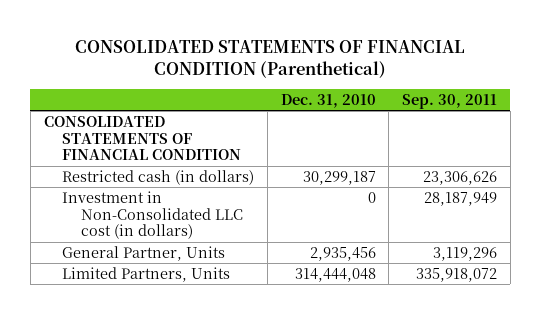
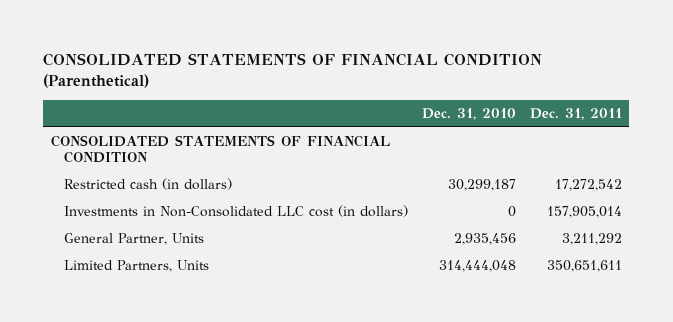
[402,93,498,109] Sep. 30, 2011 -> none
none -> [530,108,623,121] Dec. 31, 2011
[62,190,243,240] Investment in Non-Consolidated LLC cost (in dollars) -> [63,205,408,218] Investments in Non-Consolidated LLC cost (in dollars)

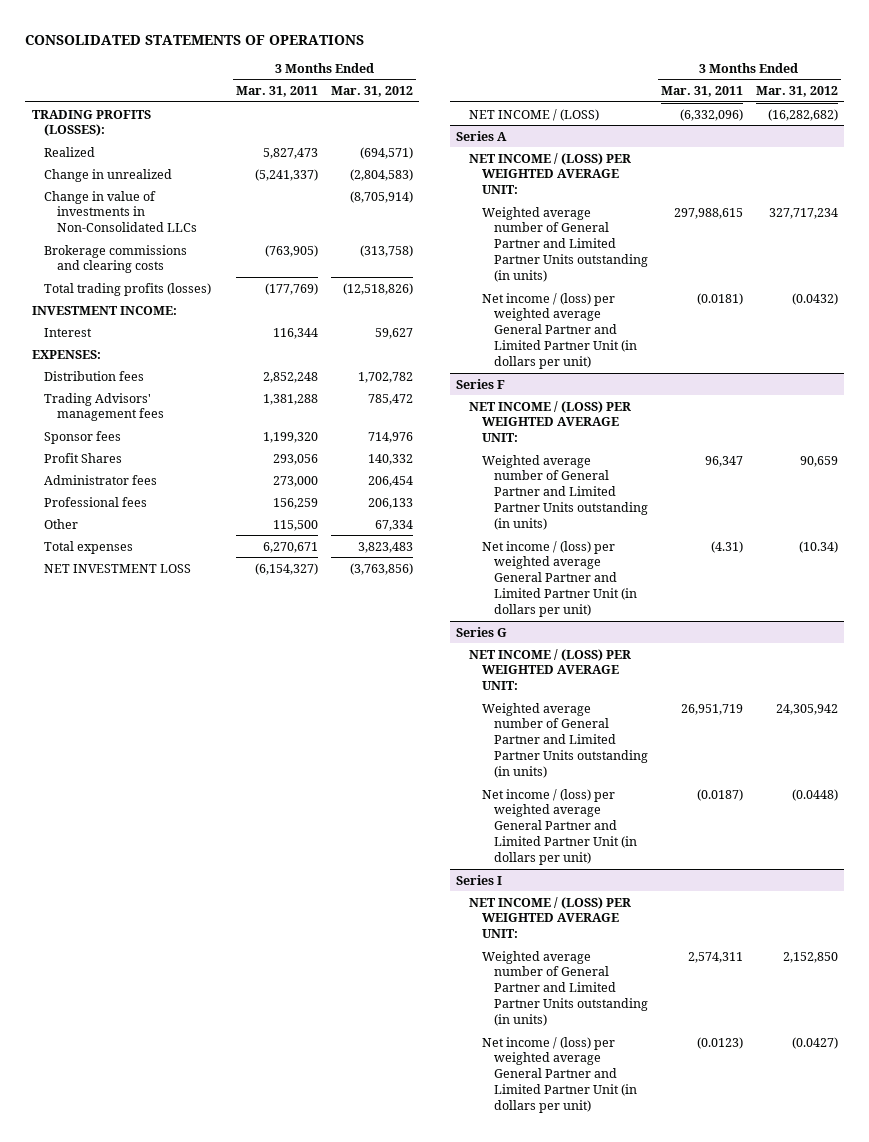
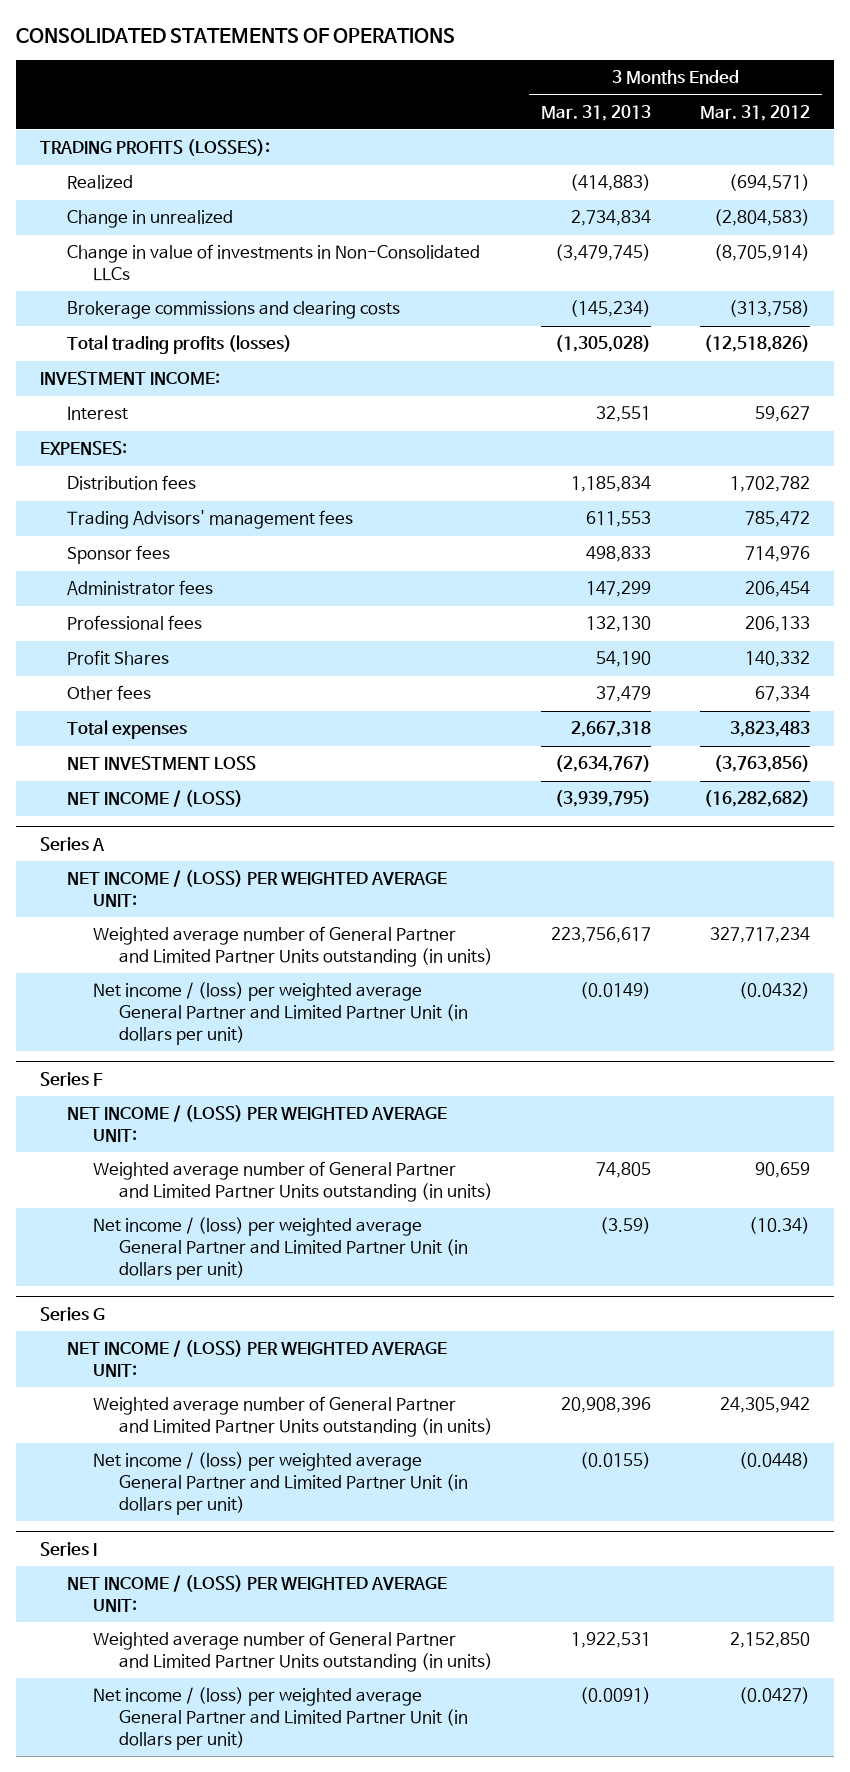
[236,86,319,98] Mar. 31, 2011 -> none
none -> [541,104,652,121] Mar. 31, 2013
[44,452,123,463] Profit Shares -> [66,650,169,666] Profit Shares
[44,518,79,529] Other -> [66,685,151,701] Other fees

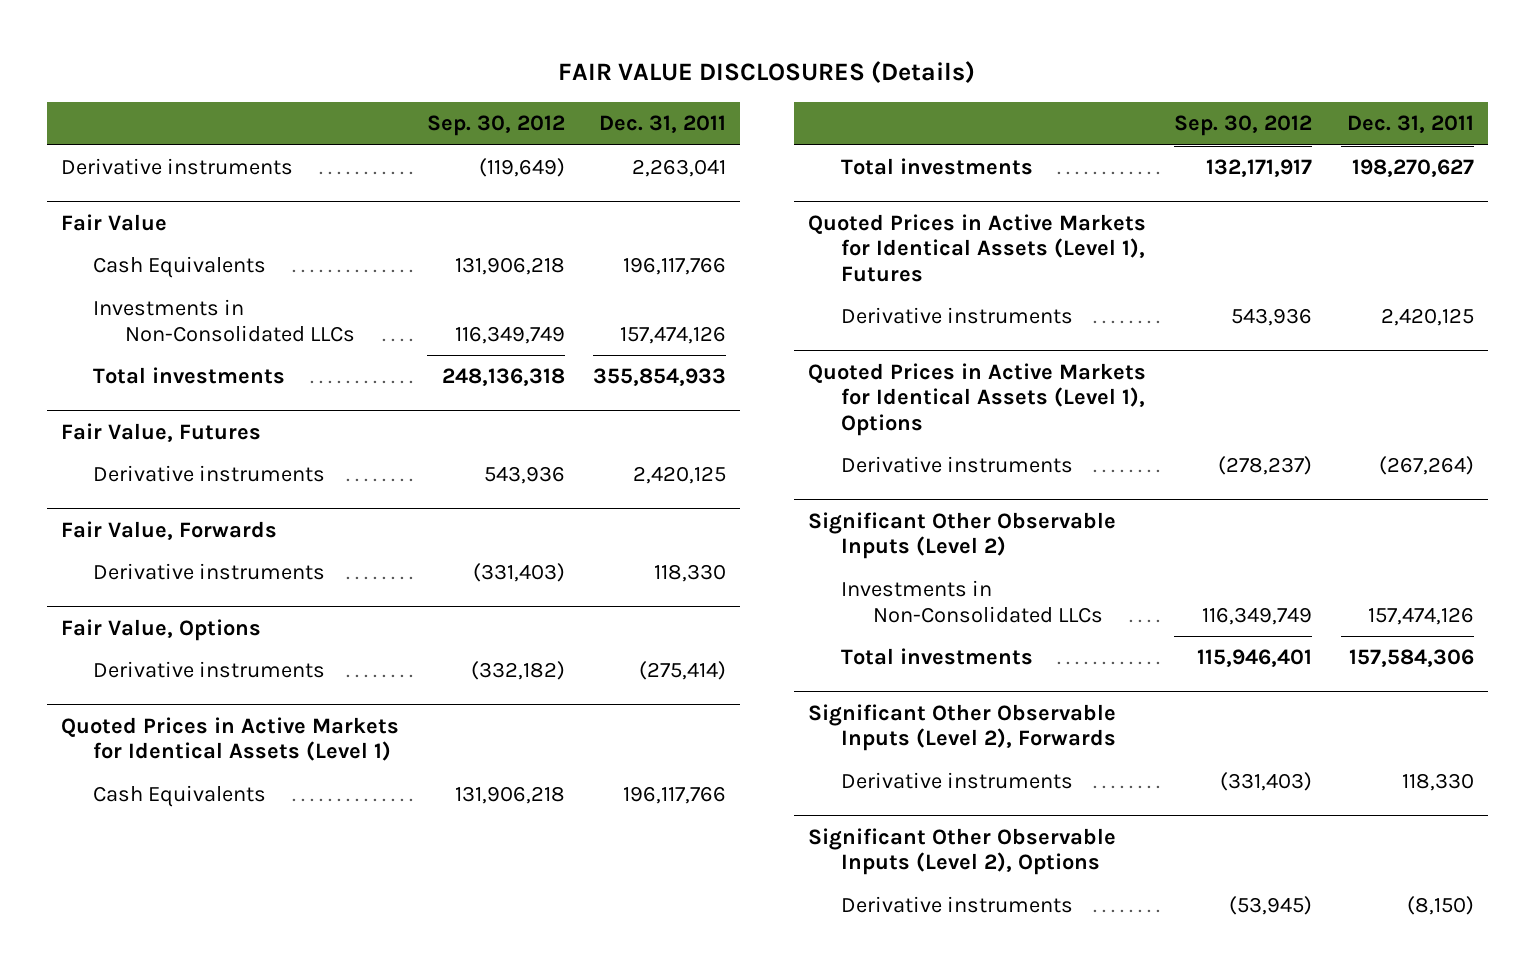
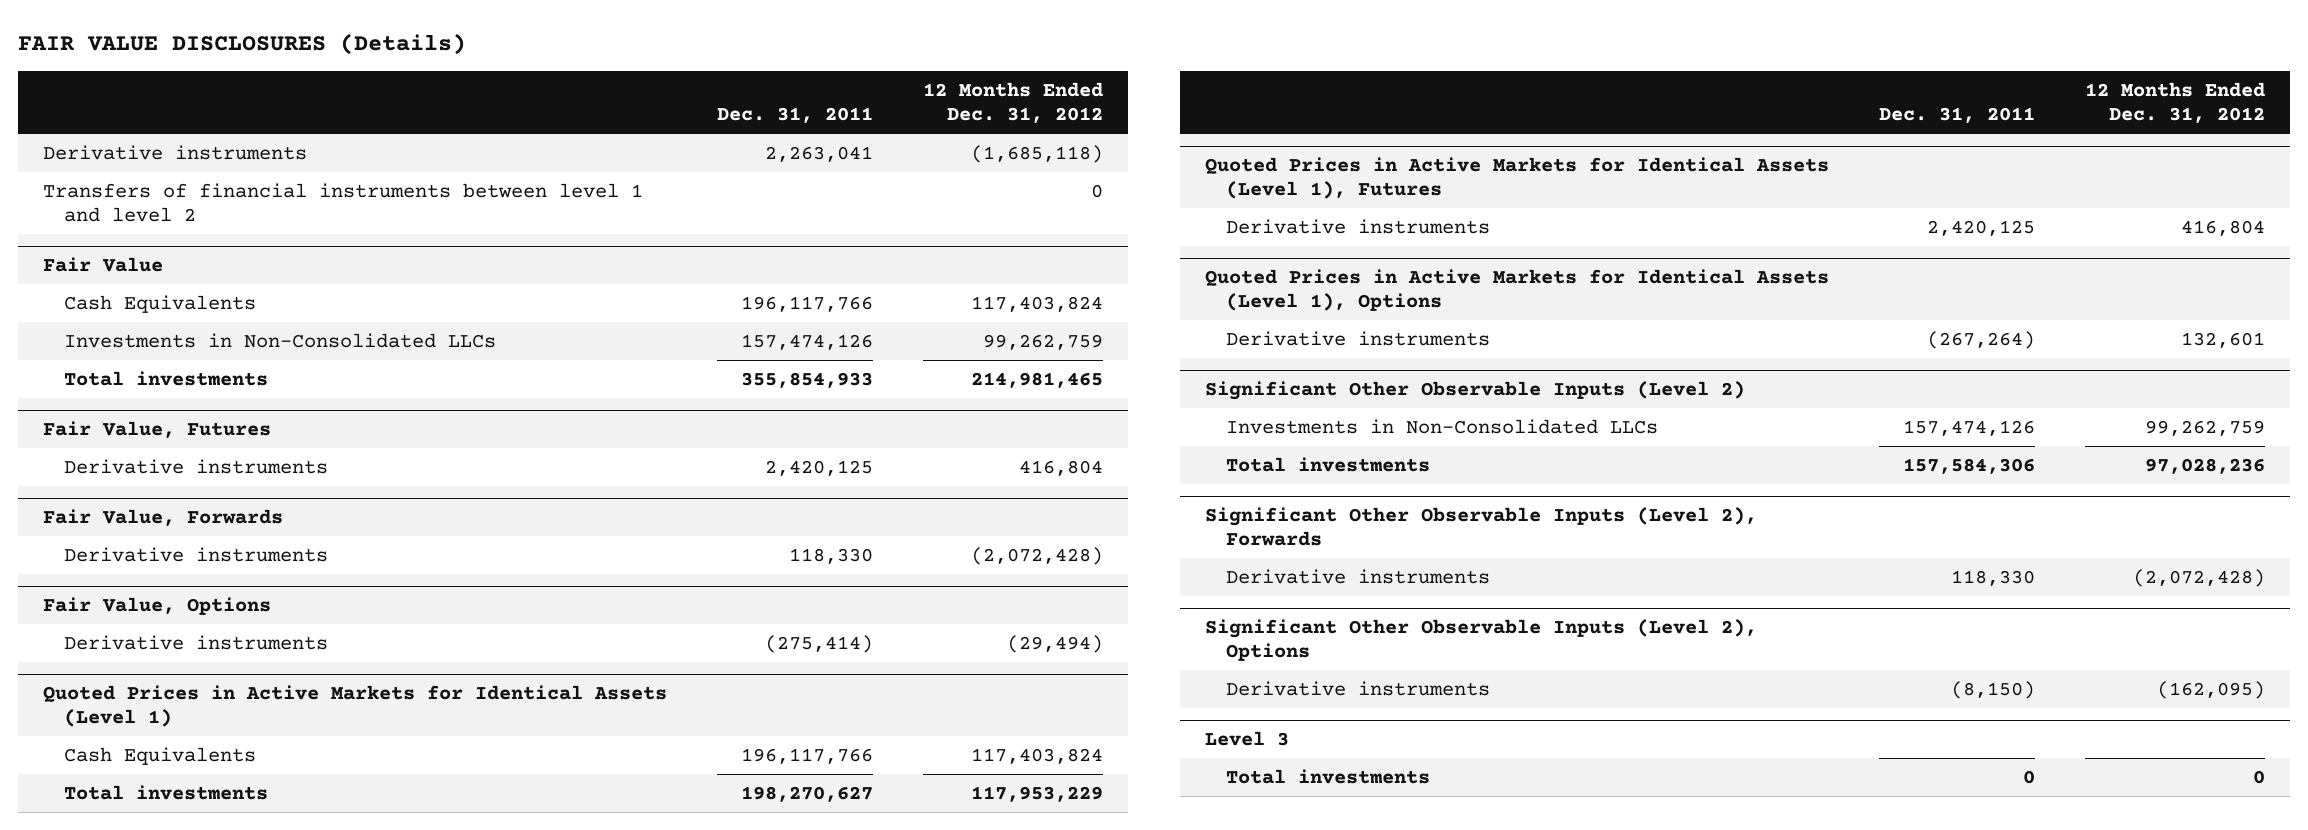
[426,115,565,137] Sep. 30, 2012 -> none
none -> [923,81,1104,124] 12 Months Ended Dec. 31, 2012
none -> [43,182,644,223] Transfers of financial instruments between level 1 and level 2
none -> [1204,731,1289,747] Level 3
none -> [1226,768,1431,784] Total investments

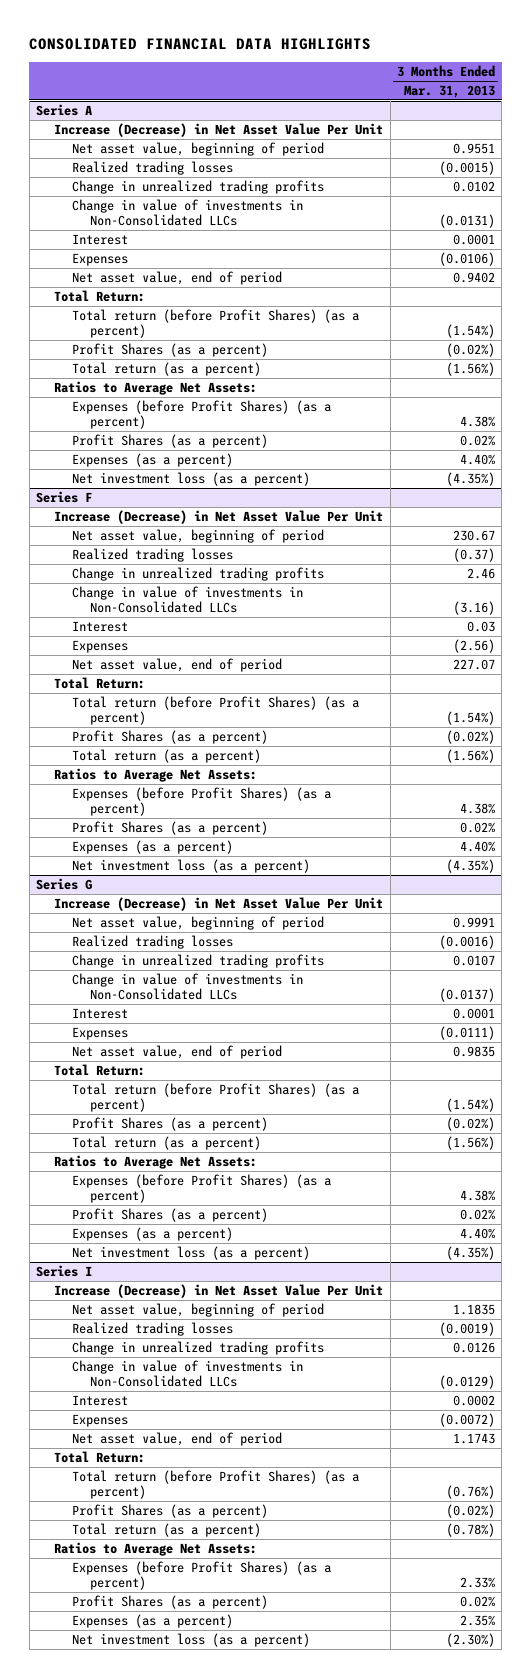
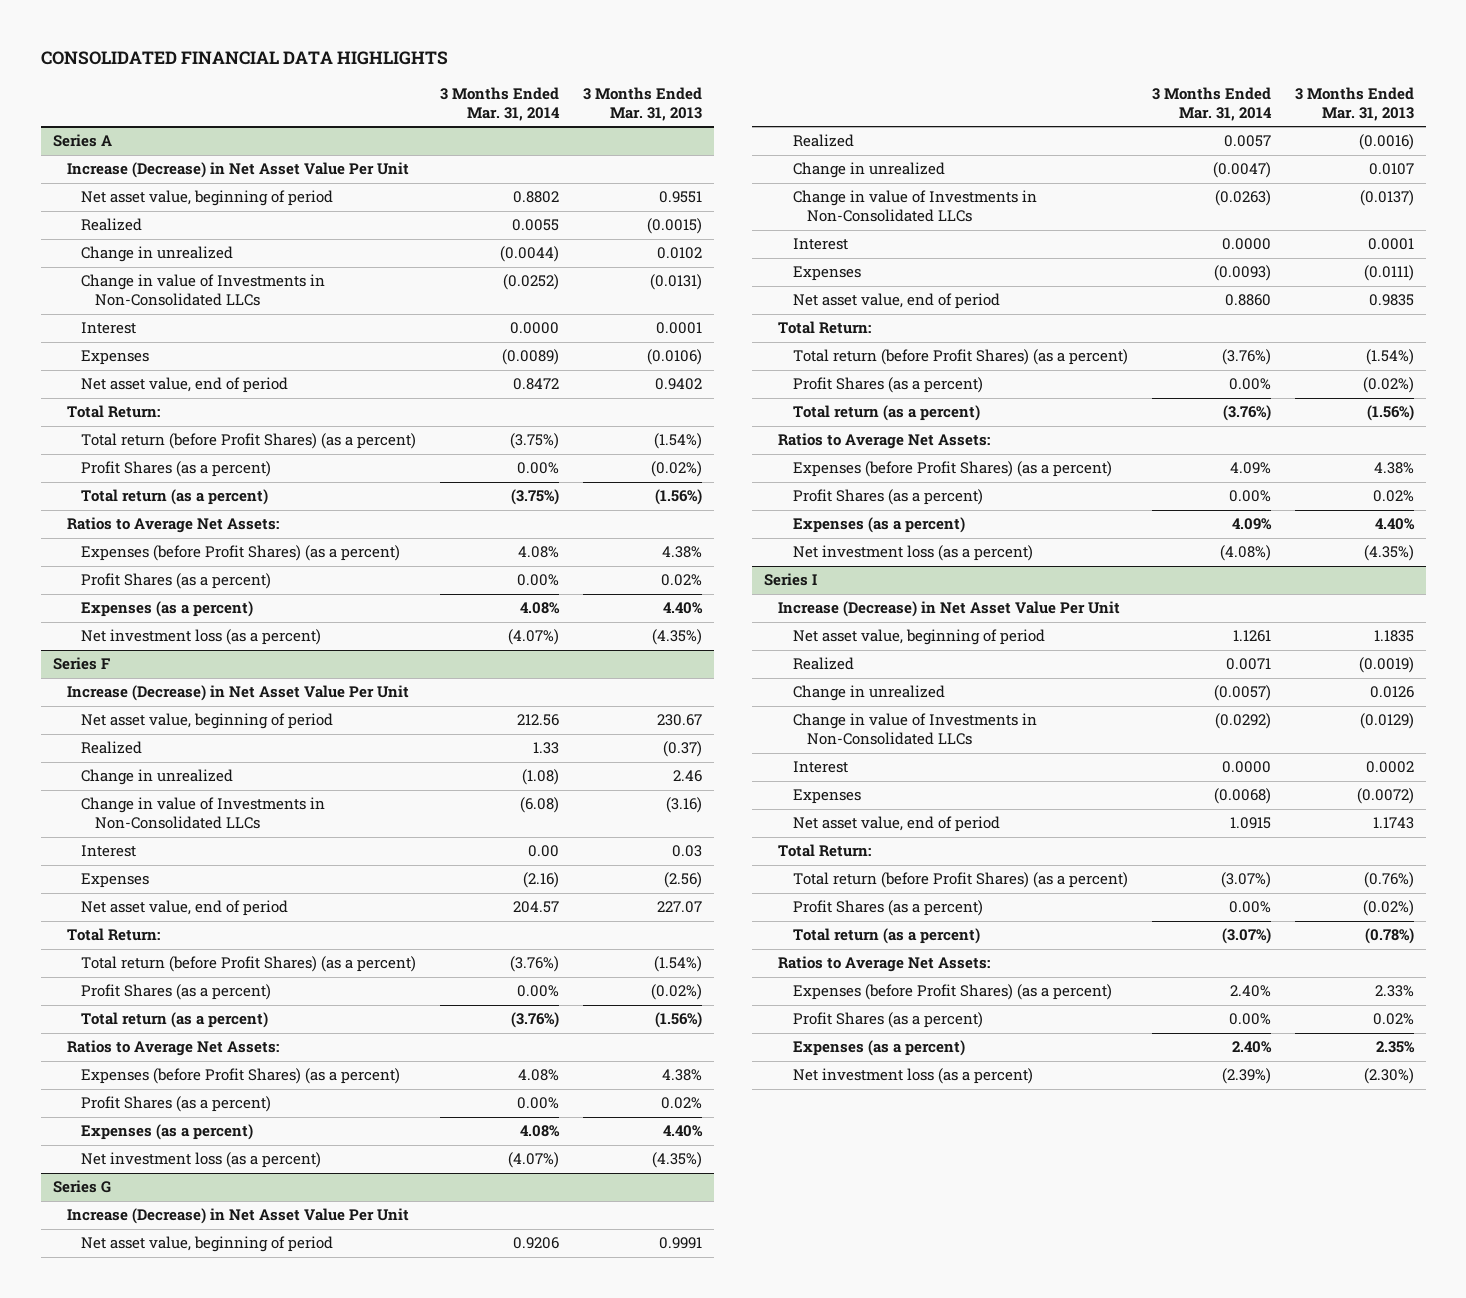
none -> [440,86,561,121] 3 Months Ended Mar. 31, 2014
[72,160,234,175] Realized trading losses -> [81,218,143,232] Realized
[72,179,325,194] Change in unrealized trading profits -> [81,246,234,263] Change in unrealized
[72,198,304,226] Change in value of investments in Non-Consolidated LLCs -> [81,274,326,307] Change in value of Investments in Non-Consolidated LLCs
[72,547,234,562] Realized trading losses -> [81,741,143,755] Realized
[72,566,325,581] Change in unrealized trading profits -> [81,769,234,786] Change in unrealized
[72,585,304,613] Change in value of investments in Non-Consolidated LLCs -> [81,797,326,830] Change in value of Investments in Non-Consolidated LLCs
[72,934,234,949] Realized trading losses -> [792,134,854,148] Realized
[72,953,325,968] Change in unrealized trading profits -> [792,162,945,179] Change in unrealized
[72,972,304,1000] Change in value of investments in Non-Consolidated LLCs -> [792,190,1037,223] Change in value of Investments in Non-Consolidated LLCs
[72,1321,234,1336] Realized trading losses -> [792,657,854,671] Realized
[72,1340,325,1355] Change in unrealized trading profits -> [792,685,945,702] Change in unrealized
[72,1359,304,1387] Change in value of investments in Non-Consolidated LLCs -> [792,713,1037,746] Change in value of Investments in Non-Consolidated LLCs

